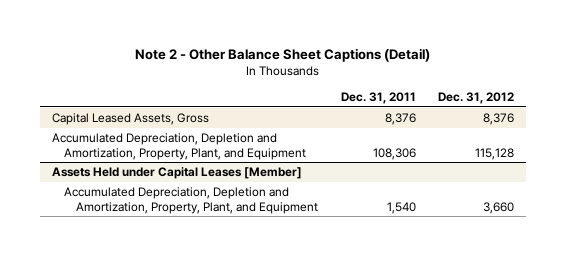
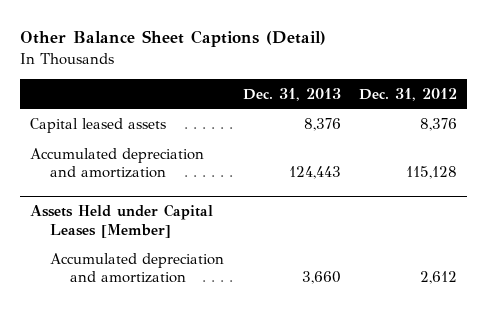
[134,47,430,62] Note 2 - Other Balance Sheet Captions (Detail) -> [20,30,327,48] Other Balance Sheet Captions (Detail)
[340,91,416,104] Dec. 31, 2011 -> none
none -> [242,87,341,101] Dec. 31, 2013
[51,113,209,126] Capital Leased Assets, Gross -> [29,118,166,134] Capital leased assets
[51,133,306,160] Accumulated Depreciation, Depletion and Amortization, Property, Plant, and Equipment -> [29,148,204,179] Accumulated depreciation and amortization
[63,187,319,214] Accumulated Depreciation, Depletion and Amortization, Property, Plant, and Equipment -> [49,253,224,284] Accumulated depreciation and amortization
[483,201,515,214] 3,660 -> [420,271,458,285] 2,612

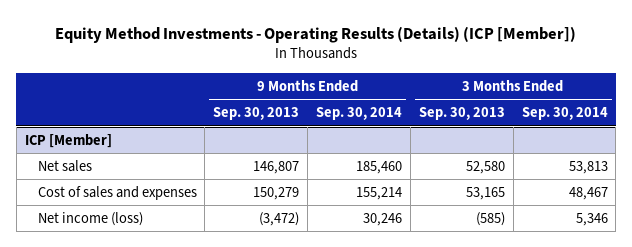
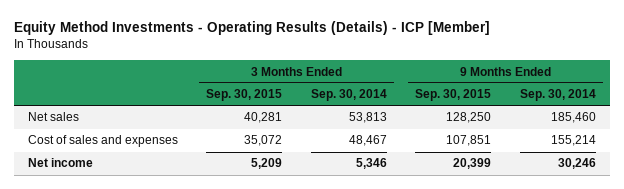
[55,25,577,43] Equity Method Investments - Operating Results (Details) (ICP [Member]) -> [13,21,490,36] Equity Method Investments - Operating Results (Details) - ICP [Member]
[213,107,300,121] Sep. 30, 2013 -> none
[418,107,505,121] Sep. 30, 2013 -> none
none -> [206,89,283,102] Sep. 30, 2015
none -> [415,89,492,102] Sep. 30, 2015
[24,134,112,149] ICP [Member] -> none
[37,212,143,227] Net income (loss) -> [27,158,93,168] Net income

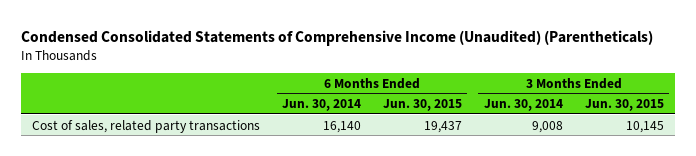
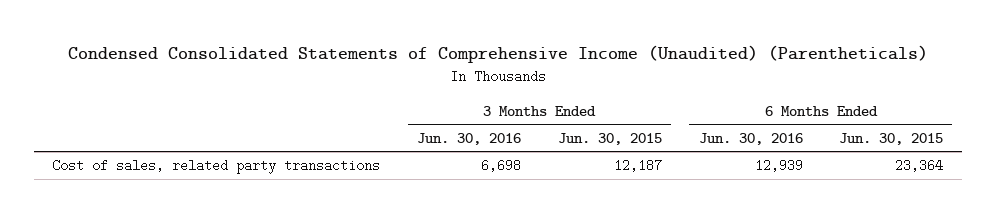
[282,98,362,111] Jun. 30, 2014 -> none
[483,98,563,111] Jun. 30, 2014 -> none
none -> [417,132,522,145] Jun. 30, 2016
none -> [698,132,803,145] Jun. 30, 2016
[424,120,463,133] 19,437 -> [895,159,944,173] 23,364
[625,120,664,133] 10,145 -> [613,159,662,173] 12,187

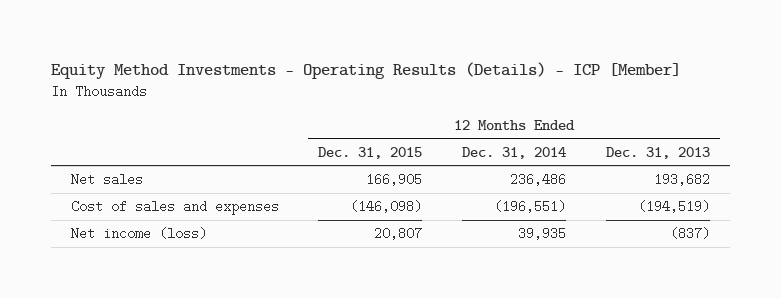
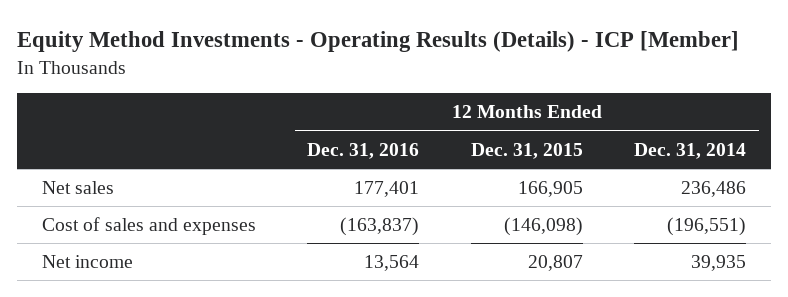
[606,146,711,159] Dec. 31, 2013 -> none
none -> [307,142,420,159] Dec. 31, 2016
[70,227,207,241] Net income (loss) -> [42,255,134,269] Net income

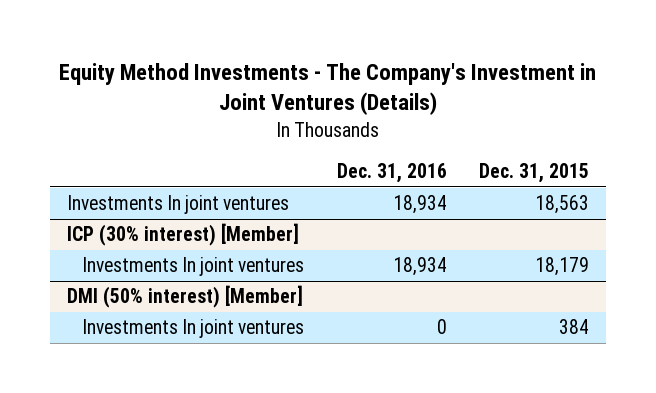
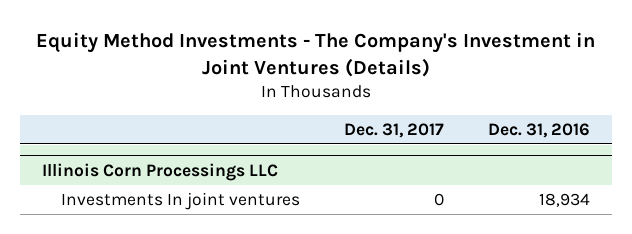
[479,163,590,184] Dec. 31, 2015 -> none
none -> [343,122,444,138] Dec. 31, 2017
[66,195,289,215] Investments In joint ventures -> none
[66,223,299,247] ICP (30% interest) [Member] -> [41,162,278,181] Illinois Corn Processings LLC
[66,285,303,309] DMI (50% interest) [Member] -> none
[81,319,304,339] Investments In joint ventures -> none

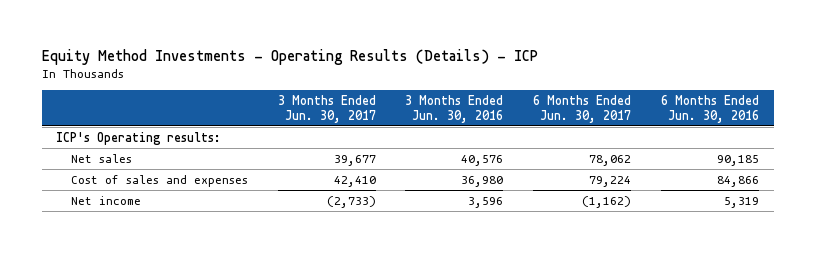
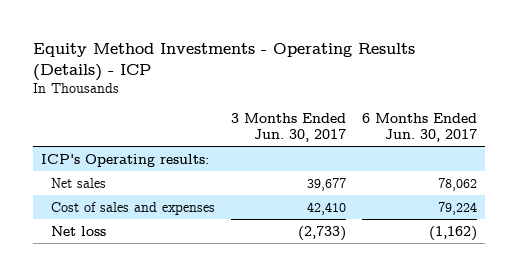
[405,95,504,123] 3 Months Ended Jun. 30, 2016 -> none
[660,95,759,123] 6 Months Ended Jun. 30, 2016 -> none
[71,195,142,205] Net income -> [51,225,107,236] Net loss

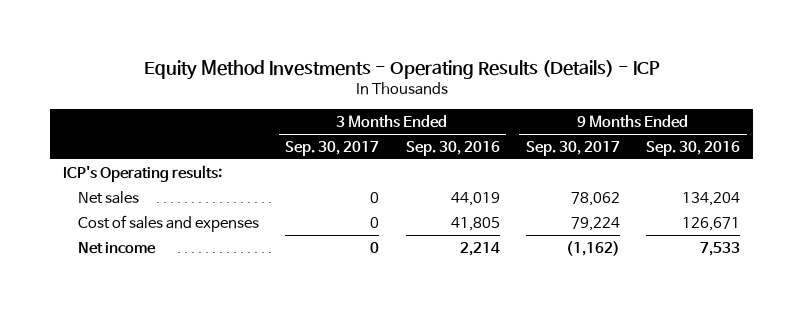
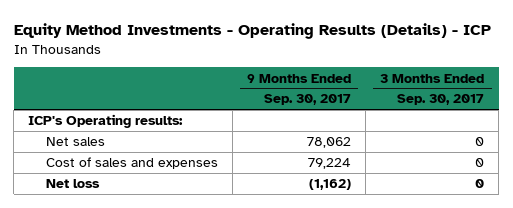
[405,140,500,156] Sep. 30, 2016 -> none
[645,140,740,156] Sep. 30, 2016 -> none
[78,241,157,254] Net income -> [45,179,100,189] Net loss

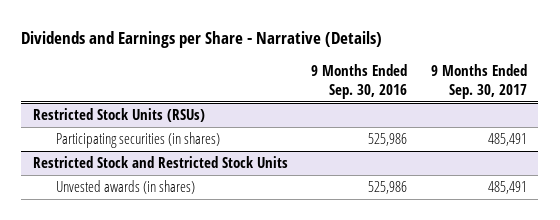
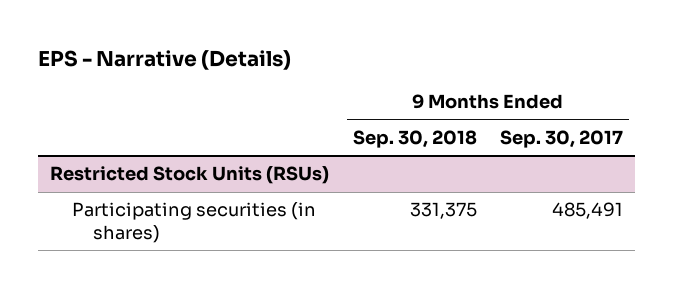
[21,31,383,49] Dividends and Earnings per Share - Narrative (Details) -> [38,50,292,71] EPS - Narrative (Details)
[311,64,408,99] 9 Months Ended Sep. 30, 2016 -> none
none -> [352,130,477,149] Sep. 30, 2018
[33,156,289,169] Restricted Stock and Restricted Stock Units -> none
[55,180,195,195] Unvested awards (in shares) -> none

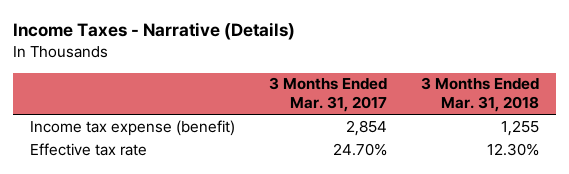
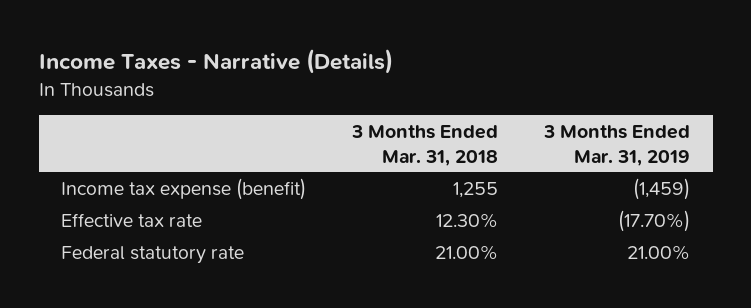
[268,77,387,113] 3 Months Ended Mar. 31, 2017 -> none
none -> [542,124,690,166] 3 Months Ended Mar. 31, 2019
none -> [61,246,245,265] Federal statutory rate

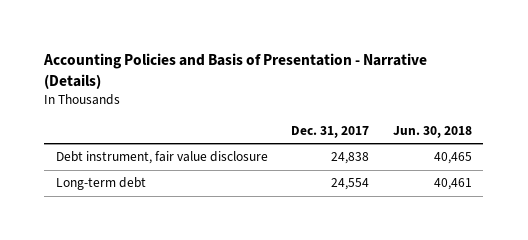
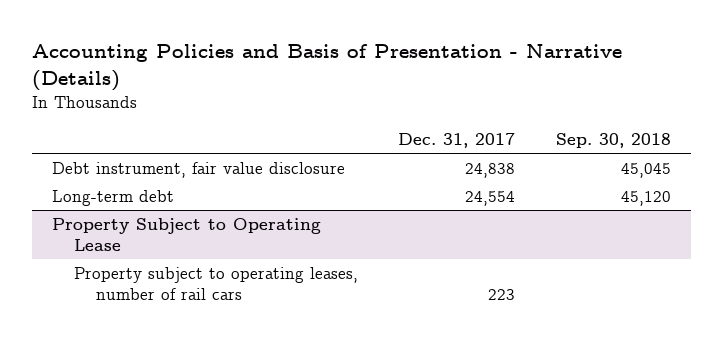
[392,125,472,138] Jun. 30, 2018 -> none
none -> [555,133,671,149] Sep. 30, 2018
none -> [51,217,321,252] Property Subject to Operating Lease
none -> [73,266,358,301] Property subject to operating leases, number of rail cars

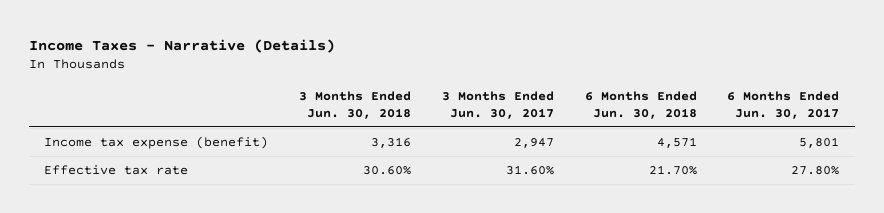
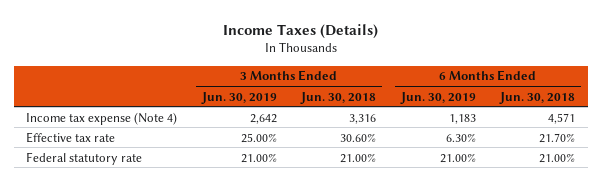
[28,38,335,53] Income Taxes - Narrative (Details) -> [222,23,378,39] Income Taxes (Details)
[441,90,554,119] 3 Months Ended Jun. 30, 2017 -> none
[727,90,840,119] 6 Months Ended Jun. 30, 2017 -> none
none -> [200,91,277,104] Jun. 30, 2019
none -> [399,91,476,104] Jun. 30, 2019
[44,135,269,149] Income tax expense (benefit) -> [26,111,178,125] Income tax expense (Note 4)
none -> [26,151,143,165] Federal statutory rate

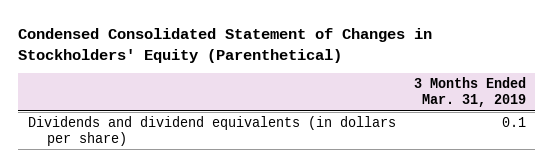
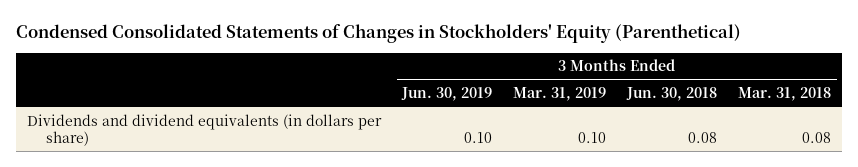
[18,28,433,63] Condensed Consolidated Statement of Changes in Stockholders' Equity (Parenthetical) -> [16,24,742,44] Condensed Consolidated Statements of Changes in Stockholders' Equity (Parenthetical)
none -> [401,86,493,101] Jun. 30, 2019
none -> [626,86,718,101] Jun. 30, 2018
none -> [738,86,832,101] Mar. 31, 2018
[502,117,527,128] 0.1 -> [578,131,607,143] 0.10

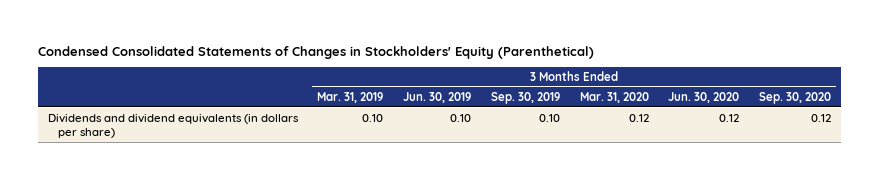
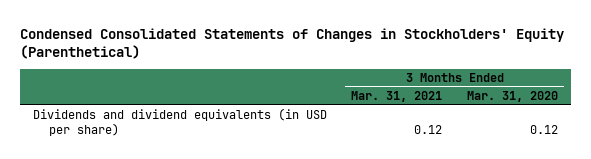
[317,91,384,103] Mar. 31, 2019 -> none
[403,91,472,103] Jun. 30, 2019 -> none
[490,91,560,104] Sep. 30, 2019 -> none
[668,91,740,103] Jun. 30, 2020 -> none
[759,91,832,104] Sep. 30, 2020 -> none
none -> [351,91,443,103] Mar. 31, 2021
[47,114,299,138] Dividends and dividend equivalents (in dollars per share) -> [32,108,327,137] Dividends and dividend equivalents (in USD per share)

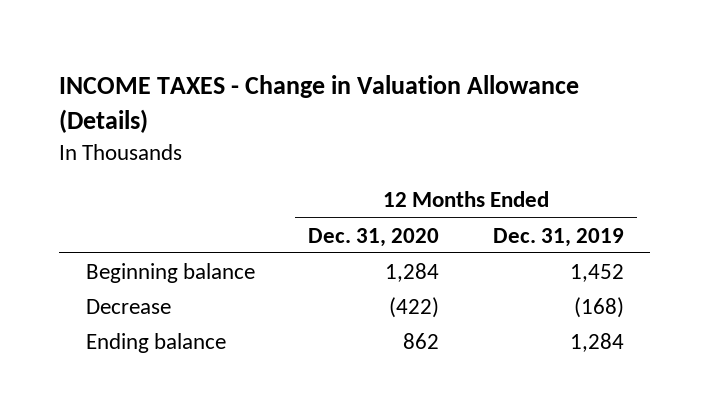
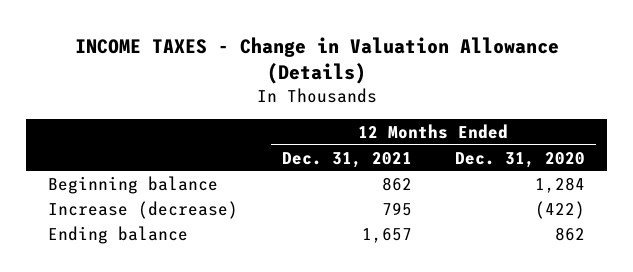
[492,227,624,247] Dec. 31, 2019 -> none
none -> [281,151,412,168] Dec. 31, 2021
[85,298,171,314] Decrease -> [47,200,238,219] Increase (decrease)

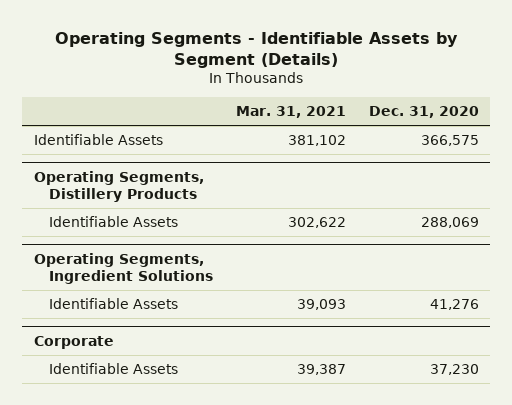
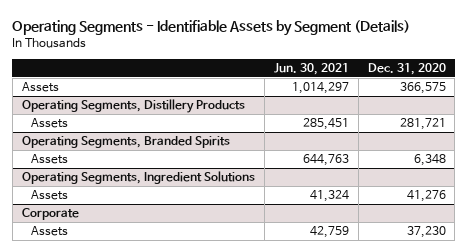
[235,106,346,119] Mar. 31, 2021 -> none
none -> [273,62,349,75] Jun. 30, 2021
[33,134,163,146] Identifiable Assets -> [21,82,59,93] Assets
[49,216,179,228] Identifiable Assets -> [31,118,69,129] Assets
[420,217,479,229] 288,069 -> [399,118,446,131] 281,721
none -> [21,136,230,149] Operating Segments, Branded Spirits
none -> [31,154,69,165] Assets
[49,298,179,310] Identifiable Assets -> [31,190,69,201] Assets
[49,363,179,375] Identifiable Assets -> [31,226,69,237] Assets

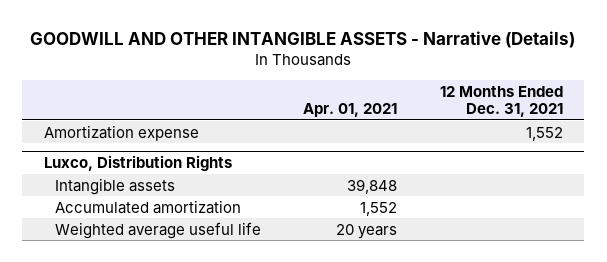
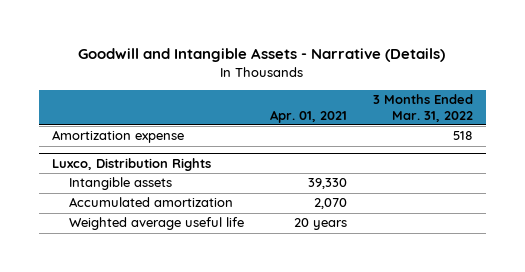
[30,31,576,49] GOODWILL AND OTHER INTANGIBLE ASSETS - Narrative (Details) -> [78,47,446,62] Goodwill and Intangible Assets - Narrative (Details)
[440,85,564,117] 12 Months Ended Dec. 31, 2021 -> none
none -> [373,94,474,122] 3 Months Ended Mar. 31, 2022
[347,178,398,194] 39,848 -> [308,178,348,190] 39,330
[360,201,398,216] 1,552 -> [314,198,348,210] 2,070

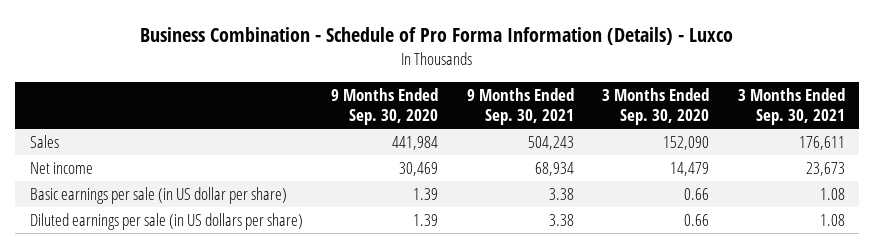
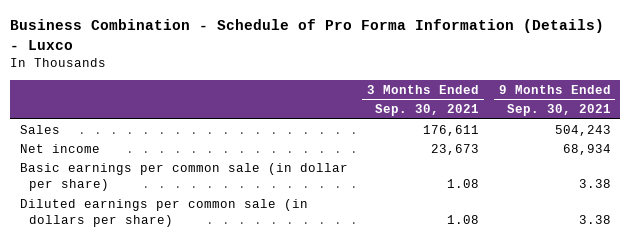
[331,87,439,126] 9 Months Ended Sep. 30, 2020 -> none
[602,87,710,126] 3 Months Ended Sep. 30, 2020 -> none
[29,186,287,204] Basic earnings per sale (in US dollar per share) -> [19,162,348,192] Basic earnings per common sale (in dollar per share)
[29,212,303,230] Diluted earnings per sale (in US dollars per share) -> [19,198,308,228] Diluted earnings per common sale (in dollars per share)

